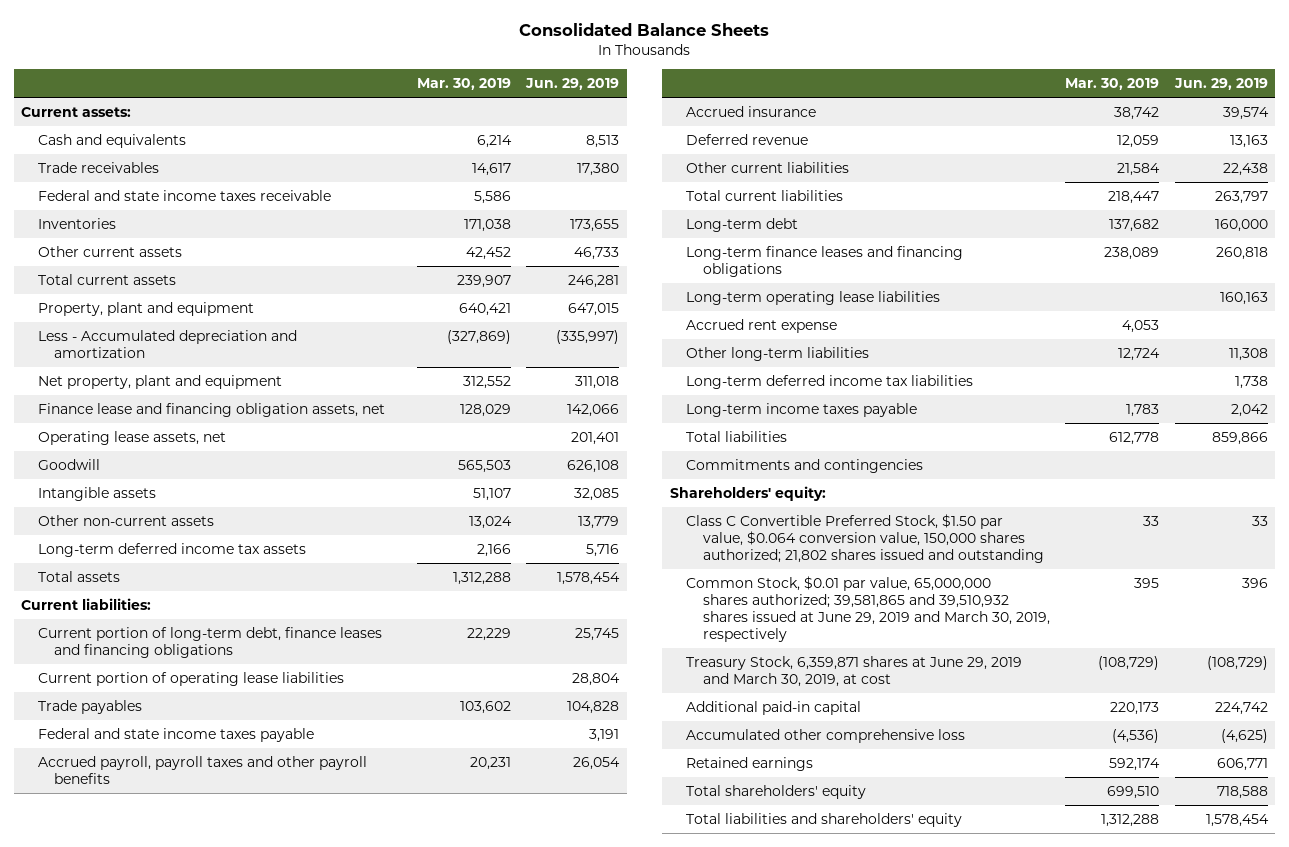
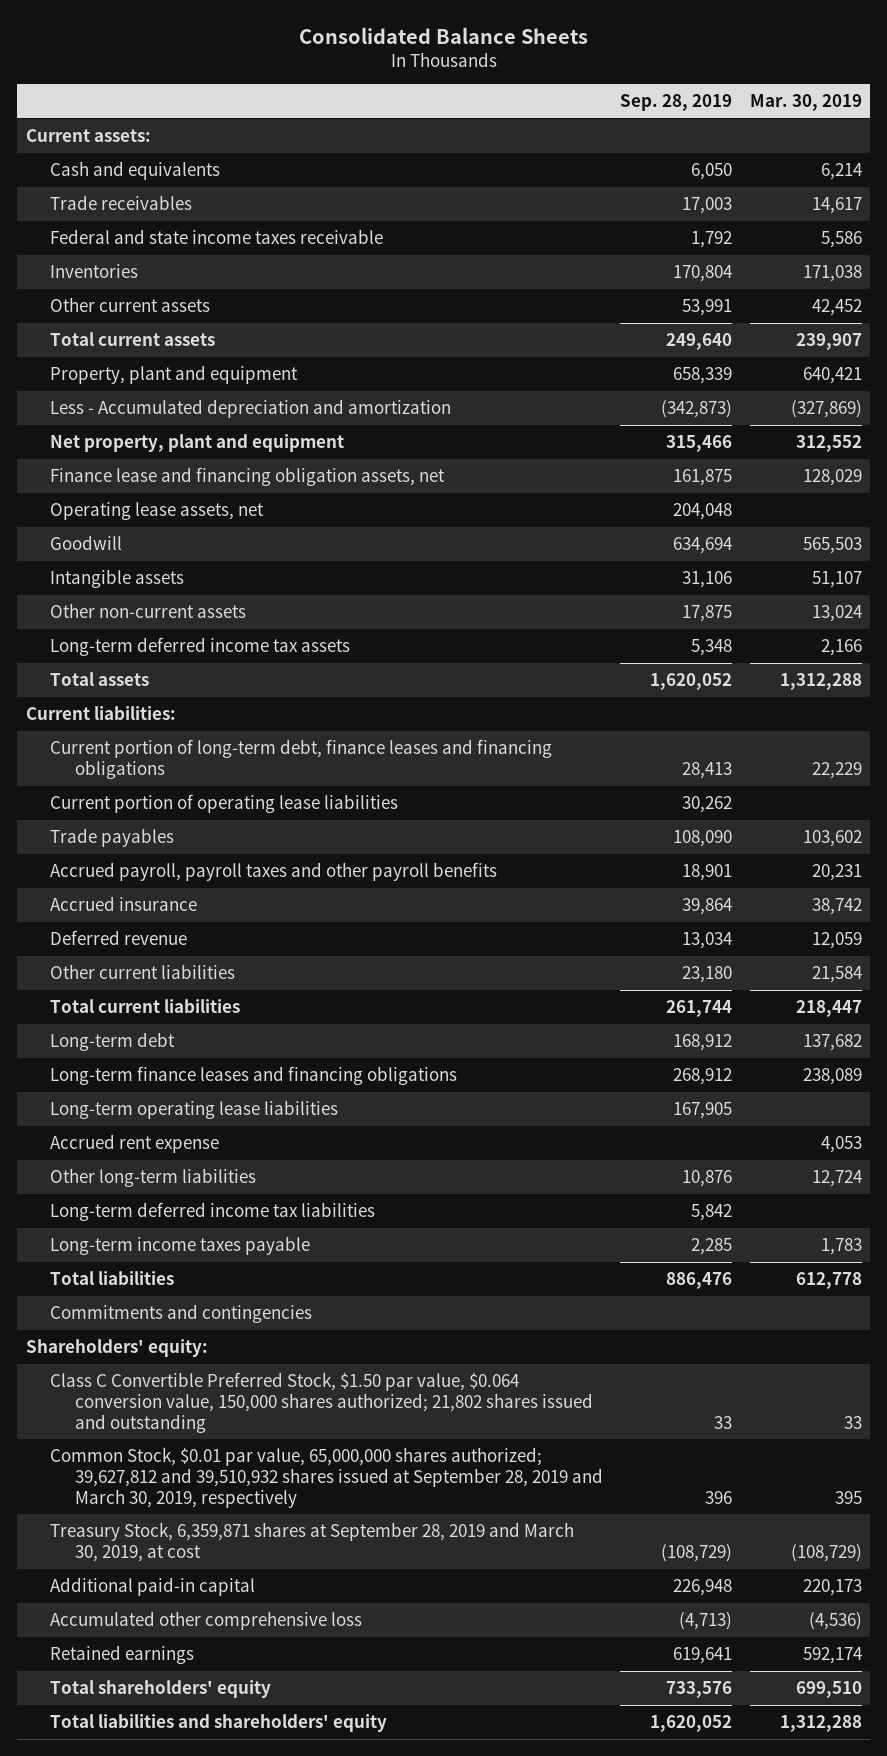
[525,77,620,90] Jun. 29, 2019 -> none
none -> [620,94,733,112] Sep. 28, 2019
[37,728,314,743] Federal and state income taxes payable -> none
[686,576,1050,643] Common Stock, $0.01 par value, 65,000,000 shares authorized; 39,581,865 and 39,510,932 shares issued at June 29, 2019 and March 30, 2019, respectively -> [50,1447,604,1508] Common Stock, $0.01 par value, 65,000,000 shares authorized; 39,627,812 and 39,510,932 shares issued at September 28, 2019 and March 30, 2019, respectively
[686,656,1023,688] Treasury Stock, 6,359,871 shares at June 29, 2019 and March 30, 2019, at cost -> [50,1522,575,1562] Treasury Stock, 6,359,871 shares at September 28, 2019 and March 30, 2019, at cost

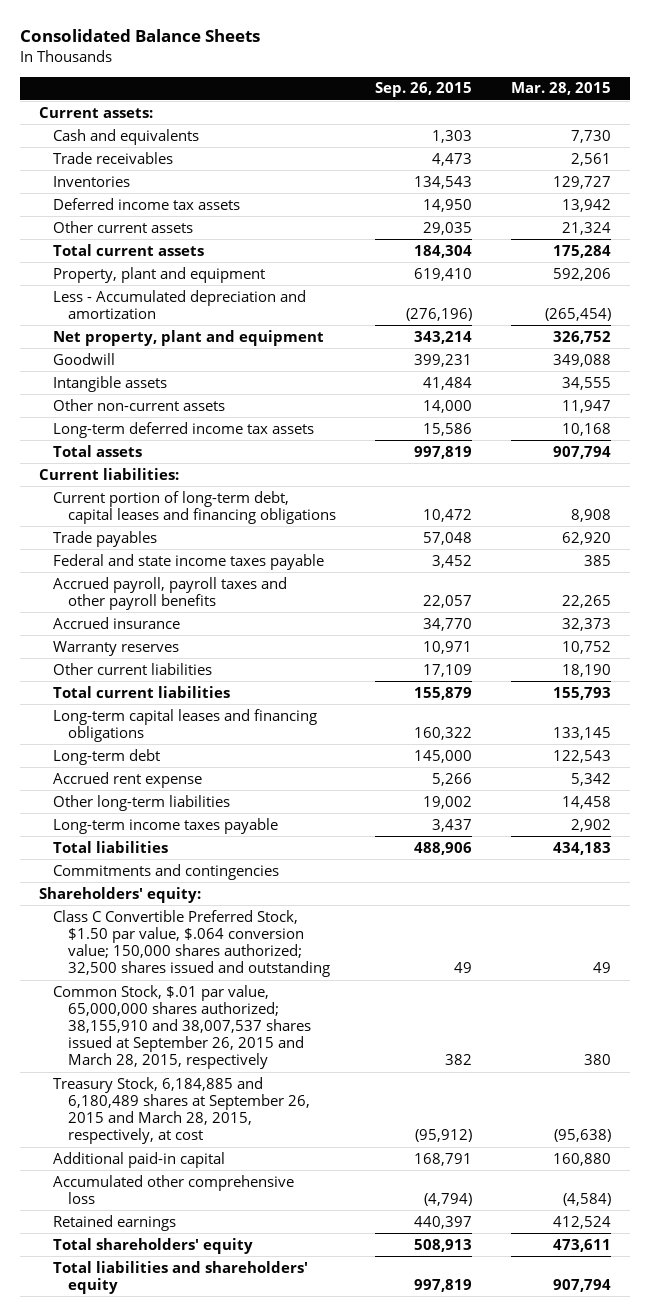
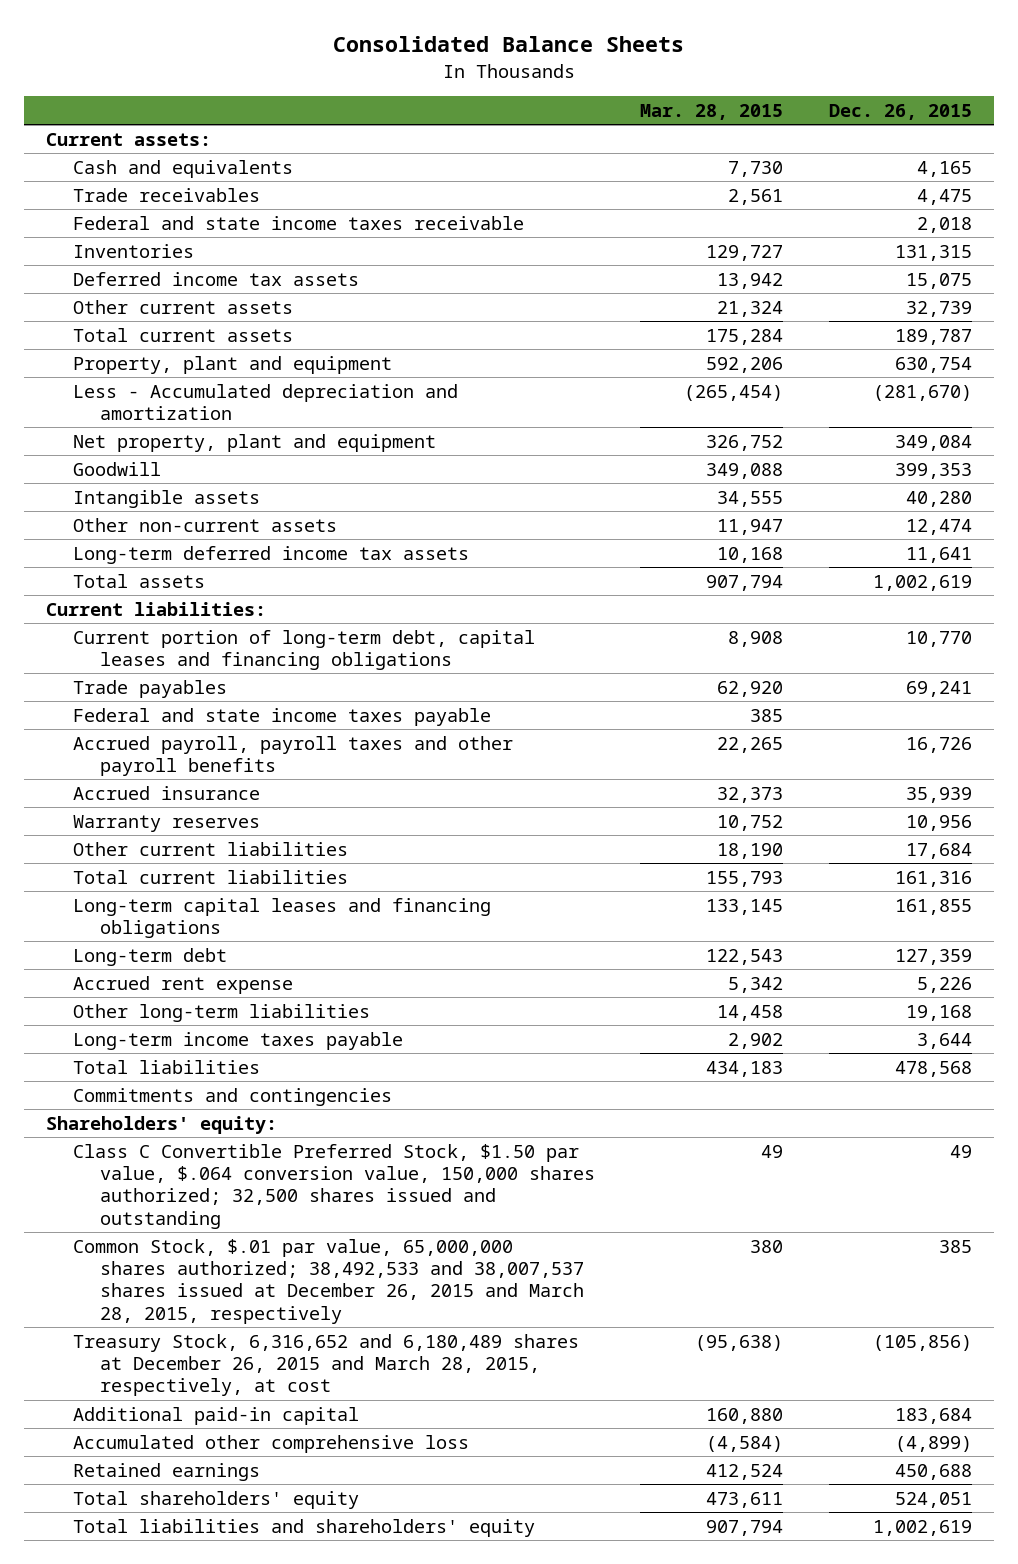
[374,82,472,98] Sep. 26, 2015 -> none
none -> [828,104,972,121] Dec. 26, 2015
none -> [73,215,525,230] Federal and state income taxes receivable
[53,909,330,978] Class C Convertible Preferred Stock, $1.50 par value, $.064 conversion value; 150,000 shares authorized; 32,500 shares issued and outstanding -> [73,1143,595,1229] Class C Convertible Preferred Stock, $1.50 par value, $.064 conversion value, 150,000 shares authorized; 32,500 shares issued and outstanding
[53,984,311,1070] Common Stock, $.01 par value, 65,000,000 shares authorized; 38,155,910 and 38,007,537 shares issued at September 26, 2015 and March 28, 2015, respectively -> [73,1238,584,1324] Common Stock, $.01 par value, 65,000,000 shares authorized; 38,492,533 and 38,007,537 shares issued at December 26, 2015 and March 28, 2015, respectively
[53,1076,310,1145] Treasury Stock, 6,184,885 and 6,180,489 shares at September 26, 2015 and March 28, 2015, respectively, at cost -> [73,1333,580,1397] Treasury Stock, 6,316,652 and 6,180,489 shares at December 26, 2015 and March 28, 2015, respectively, at cost

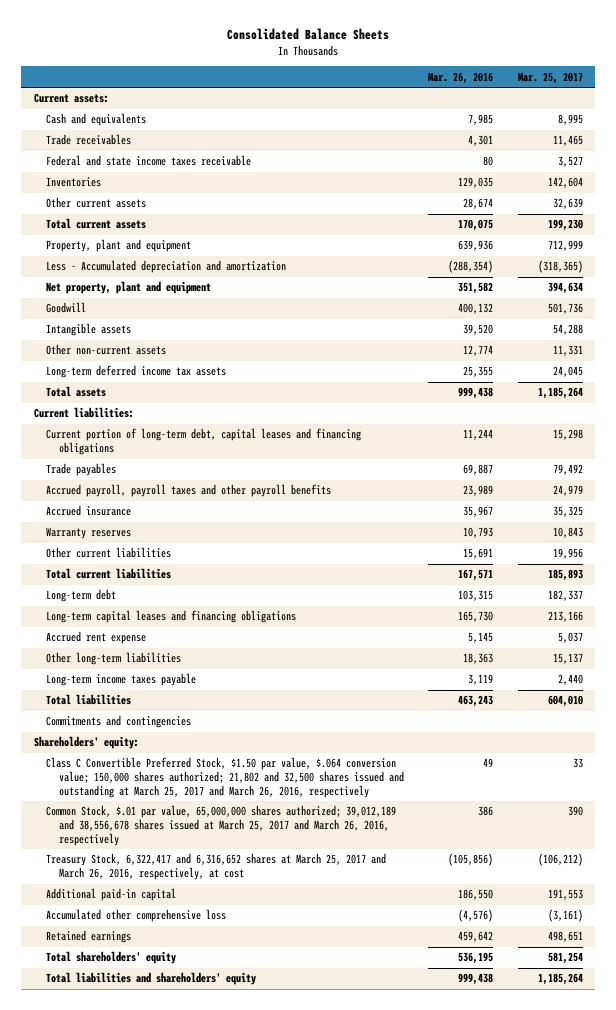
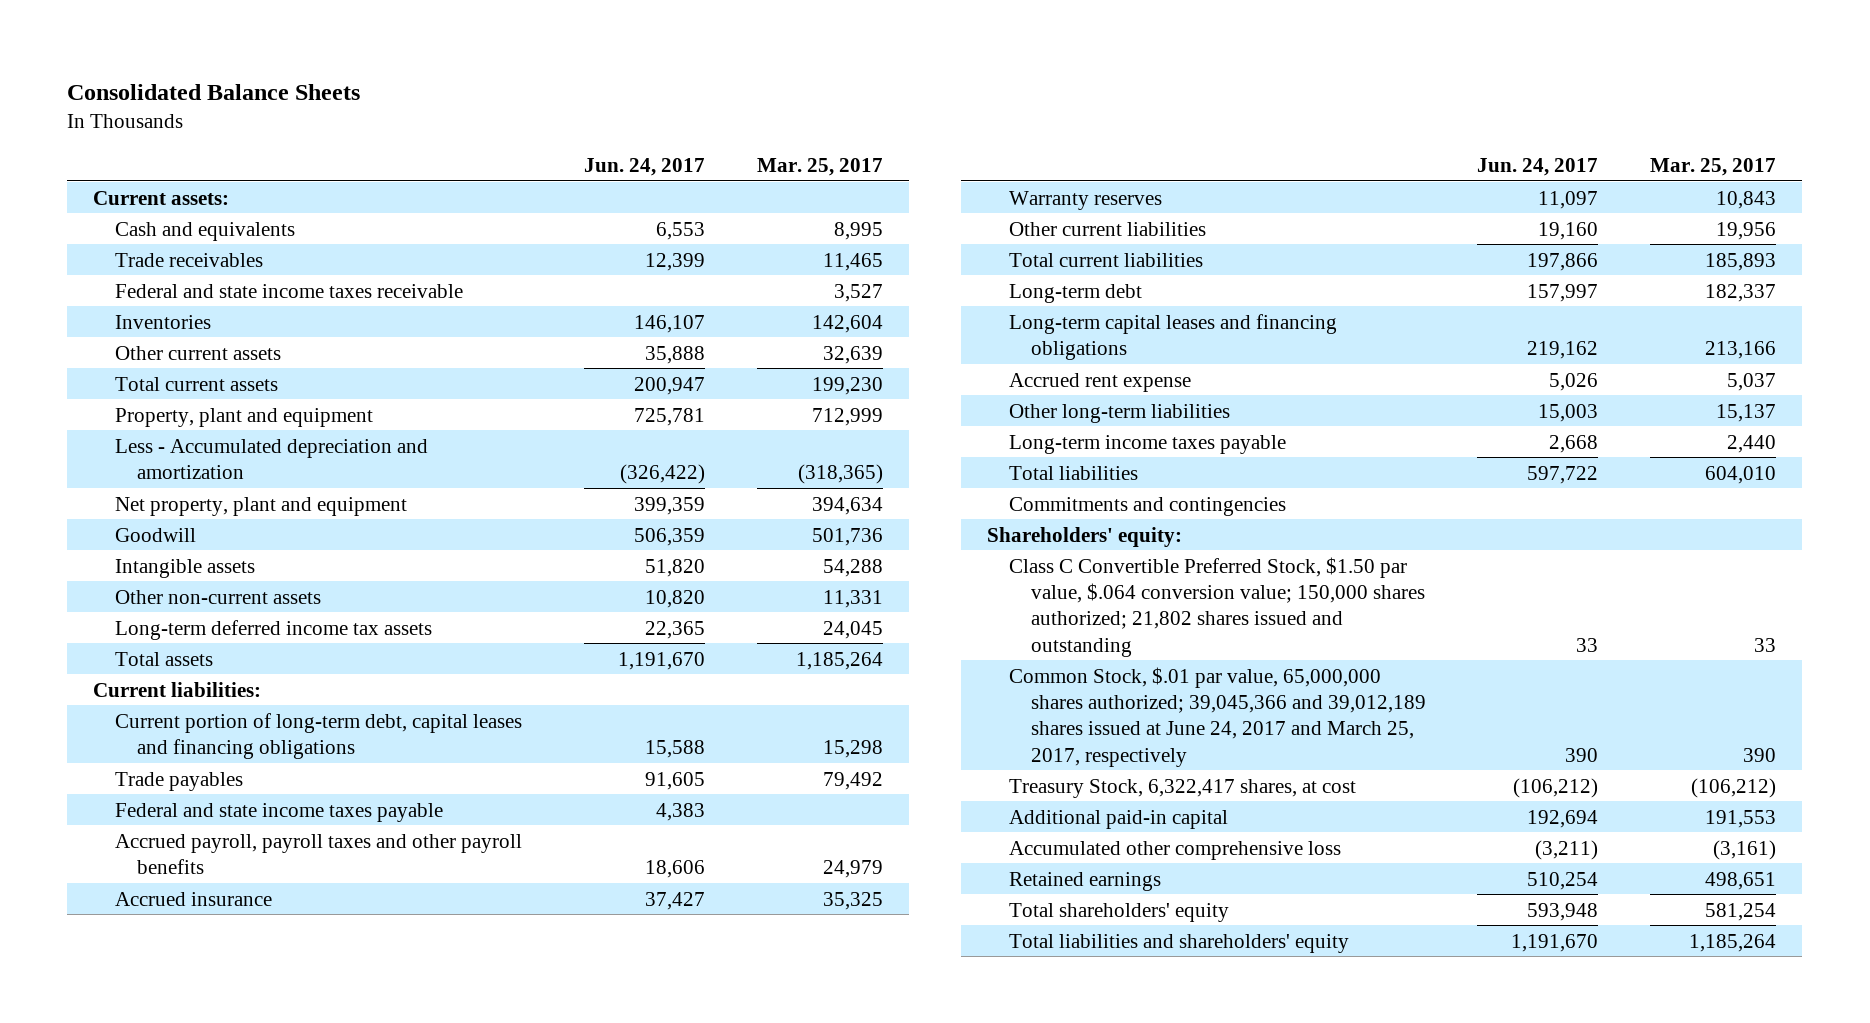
[428,71,494,84] Mar. 26, 2016 -> none
none -> [583,157,705,176] Jun. 24, 2017
none -> [115,802,444,822] Federal and state income taxes payable
[46,757,404,798] Class C Convertible Preferred Stock, $1.50 par value, $.064 conversion value; 150,000 shares authorized; 21,802 and 32,500 shares issued and outstanding at March 25, 2017 and March 26, 2016, respectively -> [1008,556,1425,657] Class C Convertible Preferred Stock, $1.50 par value, $.064 conversion value; 150,000 shares authorized; 21,802 shares issued and outstanding
[46,805,397,846] Common Stock, $.01 par value, 65,000,000 shares authorized; 39,012,189 and 38,556,678 shares issued at March 25, 2017 and March 26, 2016, respectively -> [1008,666,1426,767] Common Stock, $.01 par value, 65,000,000 shares authorized; 39,045,366 and 39,012,189 shares issued at June 24, 2017 and March 25, 2017, respectively
[46,853,387,881] Treasury Stock, 6,322,417 and 6,316,652 shares at March 25, 2017 and March 26, 2016, respectively, at cost -> [1008,778,1356,798] Treasury Stock, 6,322,417 shares, at cost

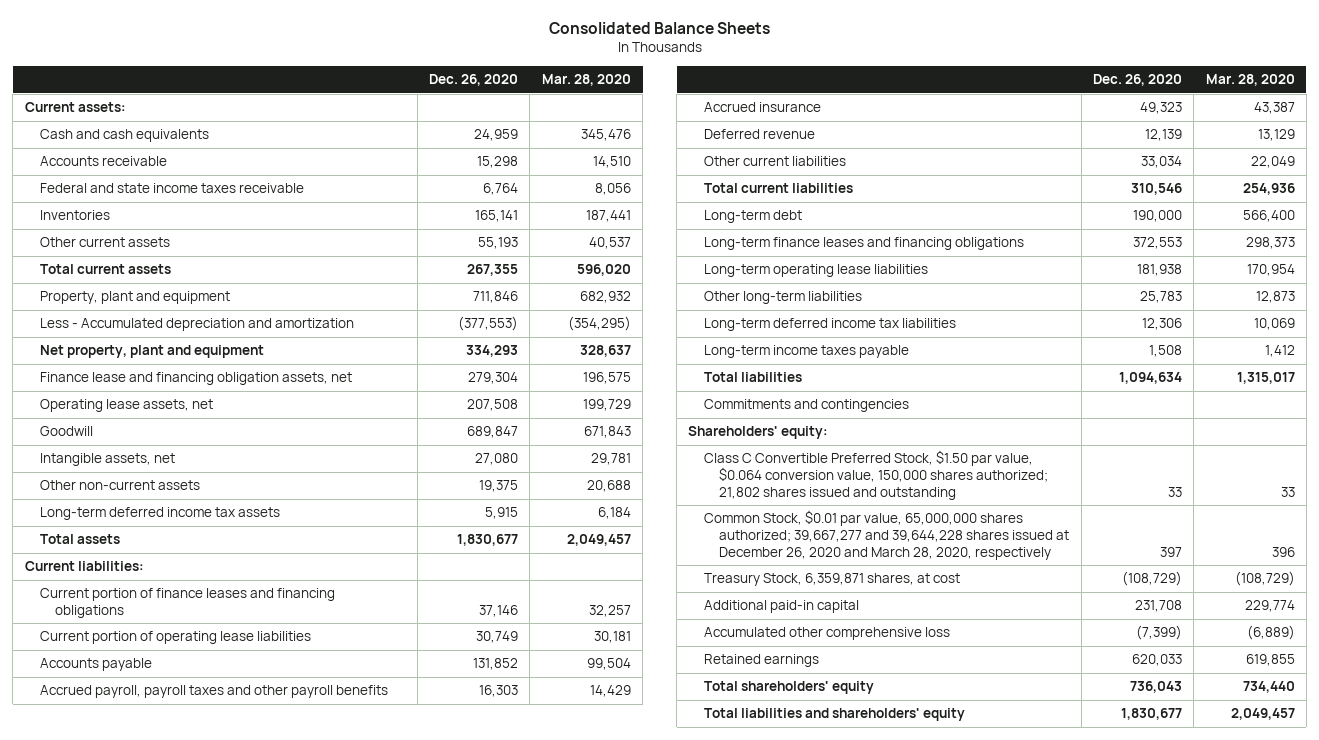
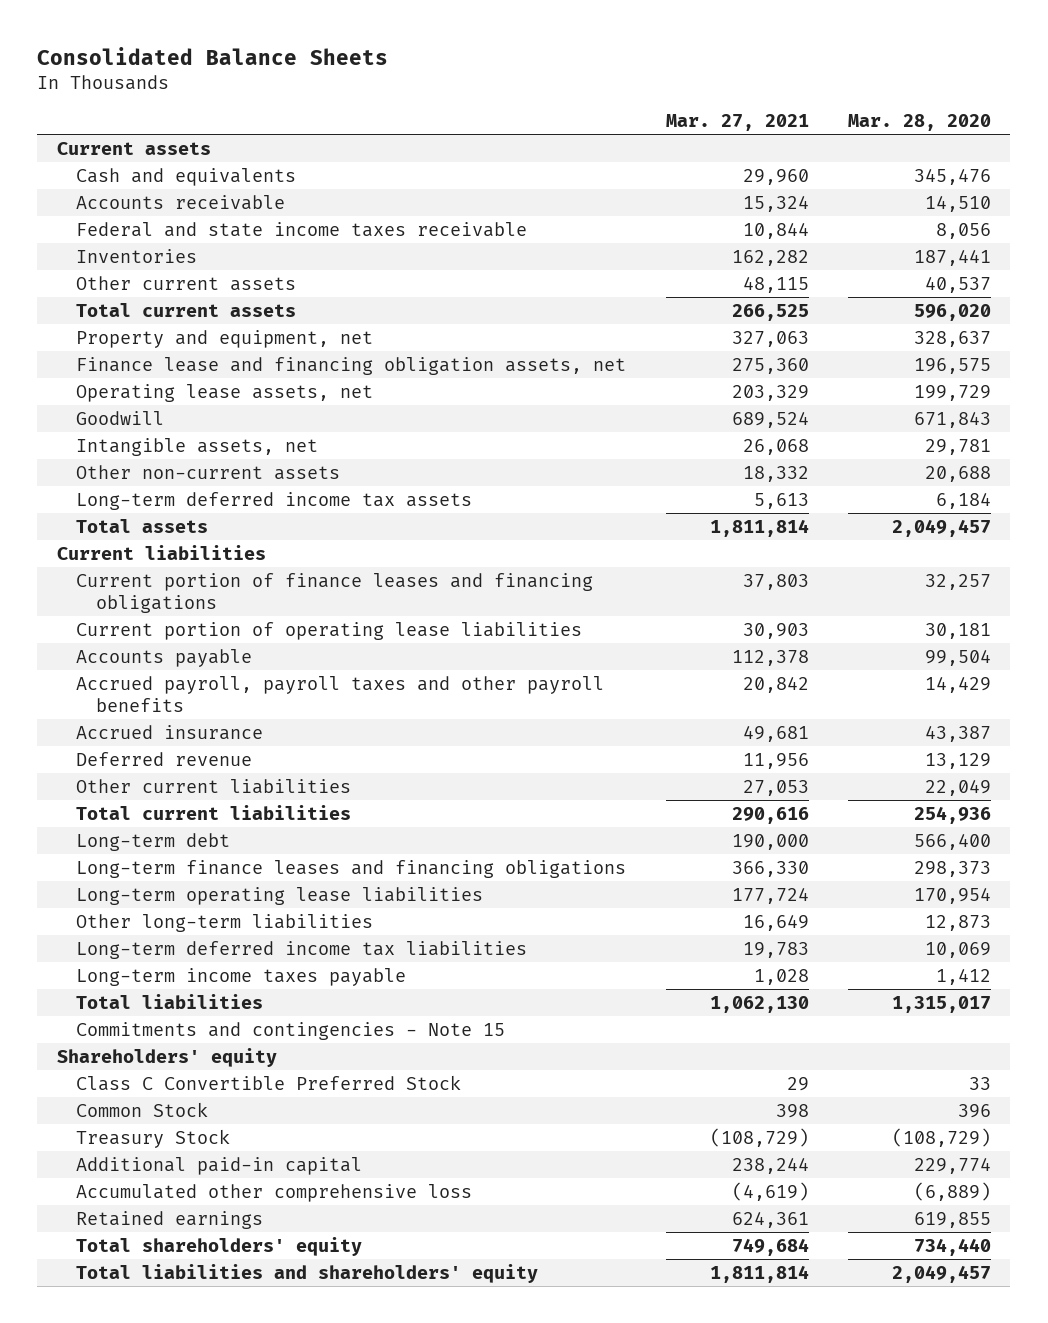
[429,74,519,87] Dec. 26, 2020 -> none
none -> [665,113,809,131] Mar. 27, 2021
[24,102,126,113] Current assets: -> [56,141,211,155] Current assets
[40,129,210,143] Cash and cash equivalents -> [76,167,297,186] Cash and equivalents
[40,291,231,305] Property, plant and equipment -> none
[40,318,355,332] Less - Accumulated depreciation and amortization -> none
[40,345,265,359] Net property, plant and equipment -> [76,329,374,348] Property and equipment, net
[24,561,144,572] Current liabilities: -> [56,544,266,560] Current liabilities
[703,399,909,413] Commitments and contingencies -> [76,1021,506,1040] Commitments and contingencies - Note 15
[688,426,829,440] Shareholders' equity: -> [56,1047,277,1067] Shareholders' equity
[703,450,1049,500] Class C Convertible Preferred Stock, $1.50 par value, $0.064 conversion value, 150,000 shares authorized; 21,802 shares issued and outstanding -> [76,1074,462,1091] Class C Convertible Preferred Stock
[703,510,1070,560] Common Stock, $0.01 par value, 65,000,000 shares authorized; 39,667,277 and 39,644,228 shares issued at December 26, 2020 and March 28, 2020, respectively -> [76,1101,209,1117] Common Stock
[703,573,960,587] Treasury Stock, 6,359,871 shares, at cost -> [76,1128,231,1148] Treasury Stock

